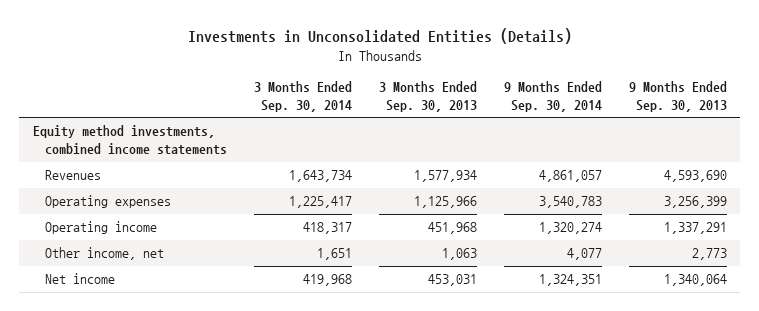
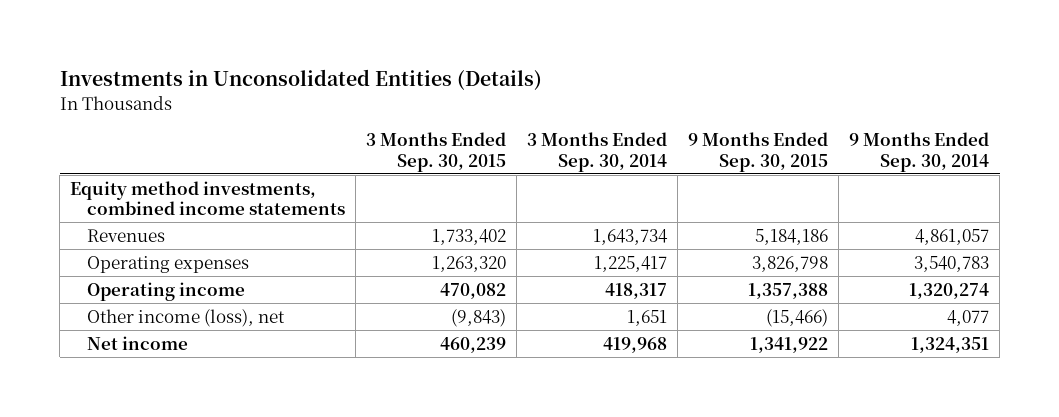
[378,80,477,112] 3 Months Ended Sep. 30, 2013 -> none
[628,80,727,112] 9 Months Ended Sep. 30, 2013 -> none
none -> [365,132,506,172] 3 Months Ended Sep. 30, 2015
none -> [687,132,828,172] 9 Months Ended Sep. 30, 2015
[44,247,164,261] Other income, net -> [86,308,285,327] Other income (loss), net

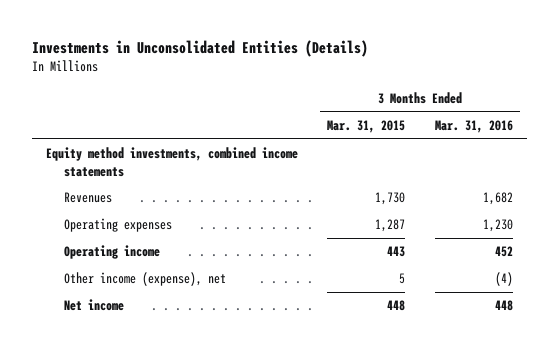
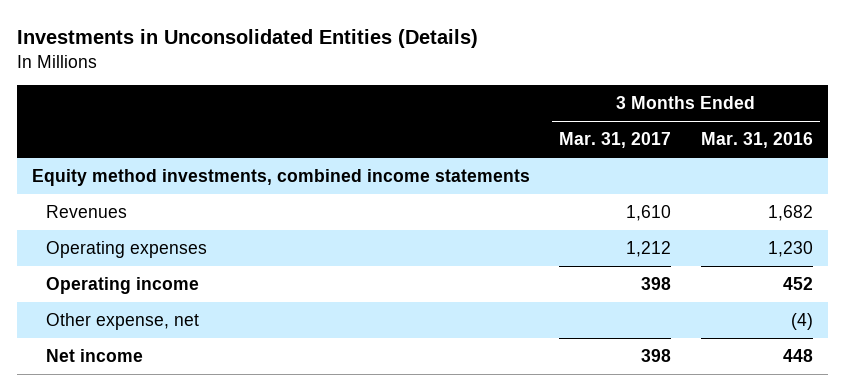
[327,119,406,133] Mar. 31, 2015 -> none
none -> [559,132,672,149] Mar. 31, 2017
[64,272,227,287] Other income (expense), net -> [46,312,200,330] Other expense, net

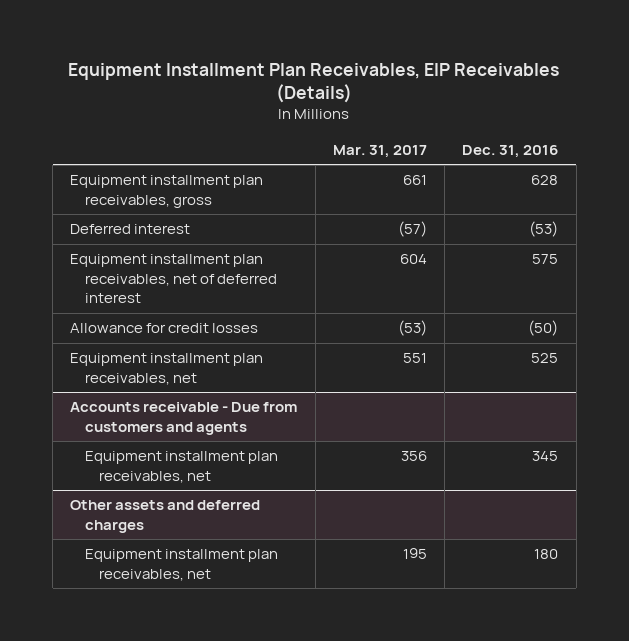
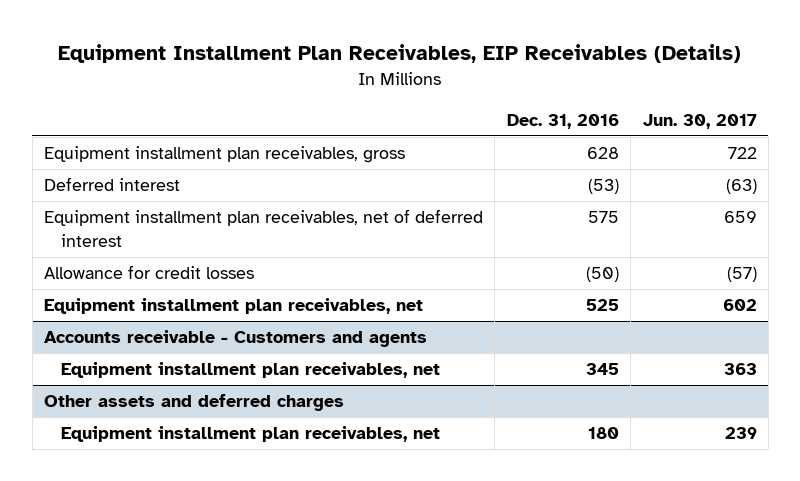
[332,144,427,158] Mar. 31, 2017 -> none
none -> [642,113,757,129] Jun. 30, 2017
[70,402,298,435] Accounts receivable - Due from customers and agents -> [43,330,427,348] Accounts receivable - Customers and agents

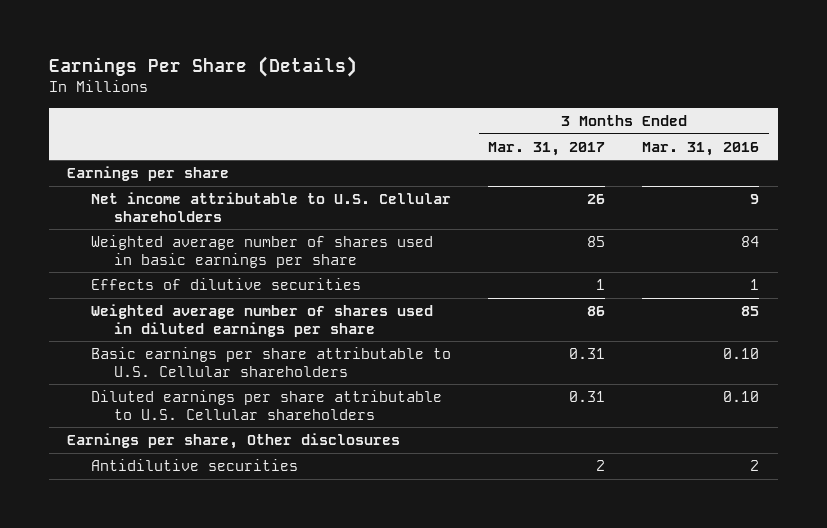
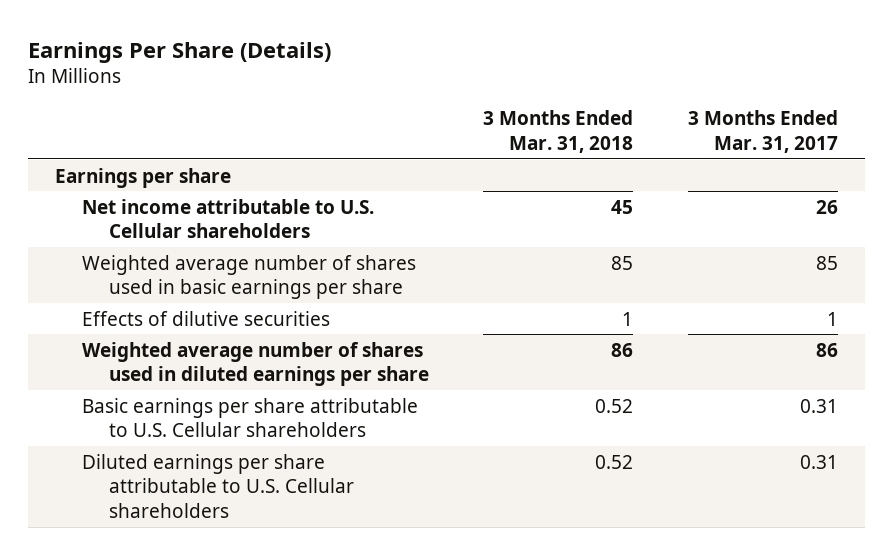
[642,141,760,156] Mar. 31, 2016 -> none
none -> [483,110,634,154] 3 Months Ended Mar. 31, 2018
[67,433,401,450] Earnings per share, Other disclosures -> none
[90,459,298,472] Antidilutive securities -> none

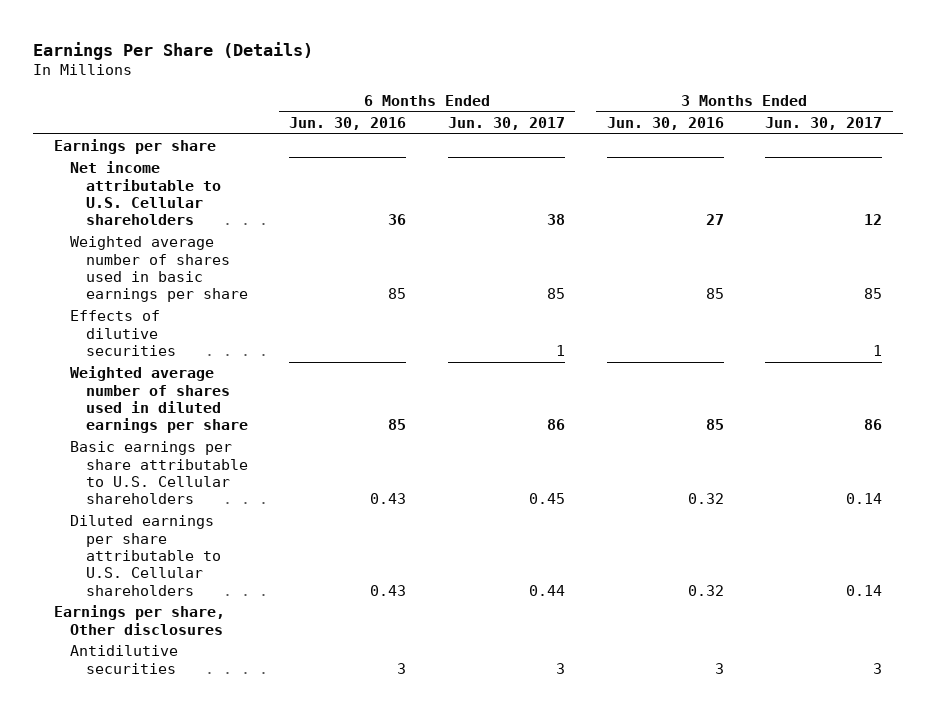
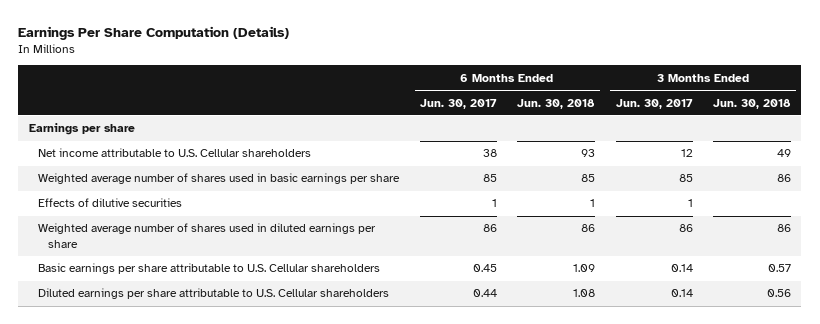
[32,41,313,60] Earnings Per Share (Details) -> [18,26,290,41] Earnings Per Share Computation (Details)
[289,117,407,131] Jun. 30, 2016 -> none
[606,117,724,131] Jun. 30, 2016 -> none
none -> [517,98,596,109] Jun. 30, 2018
none -> [712,98,791,109] Jun. 30, 2018
[53,605,225,635] Earnings per share, Other disclosures -> none
[69,645,178,674] Antidilutive securities -> none

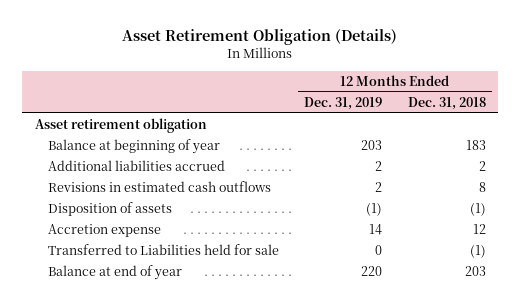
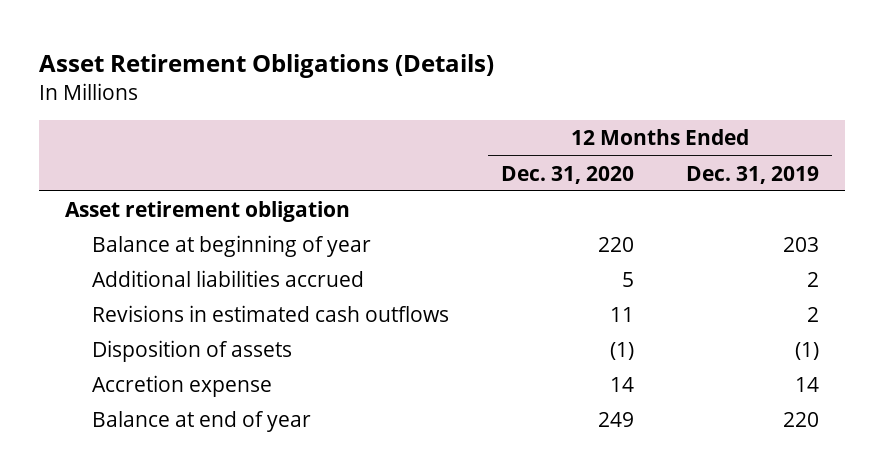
[122,29,398,46] Asset Retirement Obligation (Details) -> [39,53,495,78] Asset Retirement Obligations (Details)
[407,96,486,110] Dec. 31, 2018 -> none
none -> [500,165,634,184] Dec. 31, 2020
[48,244,280,256] Transferred to Liabilities held for sale -> none

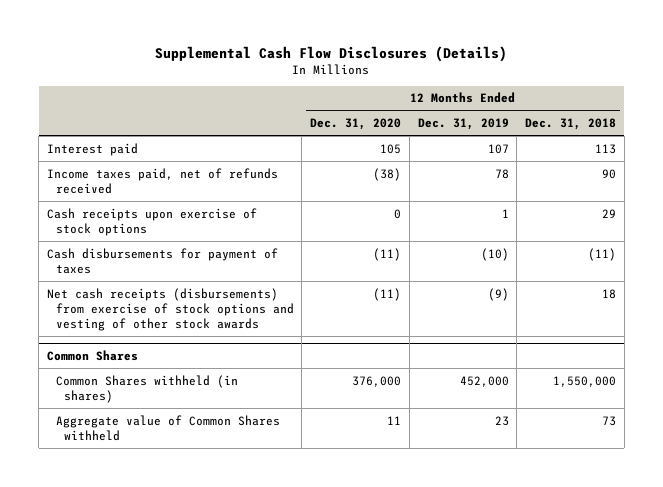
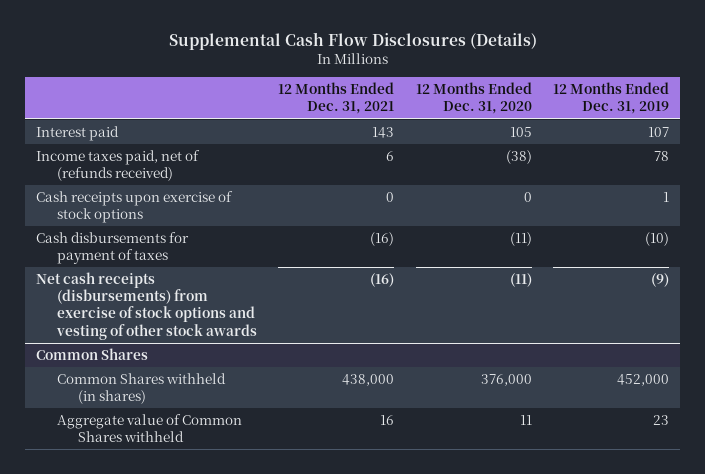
[524,117,616,130] Dec. 31, 2018 -> none
none -> [278,82,395,115] 12 Months Ended Dec. 31, 2021
[47,167,279,194] Income taxes paid, net of refunds received -> [35,149,200,182] Income taxes paid, net of (refunds received)

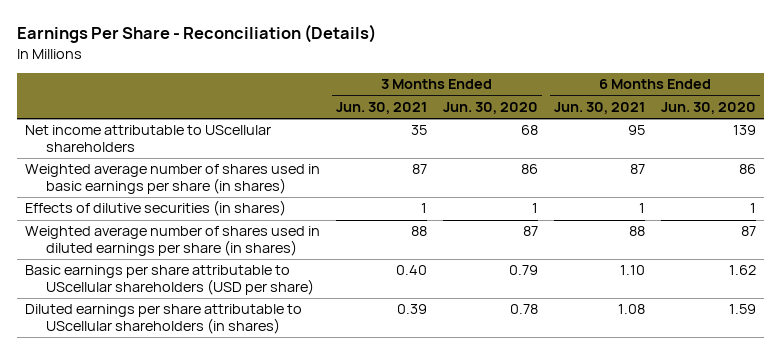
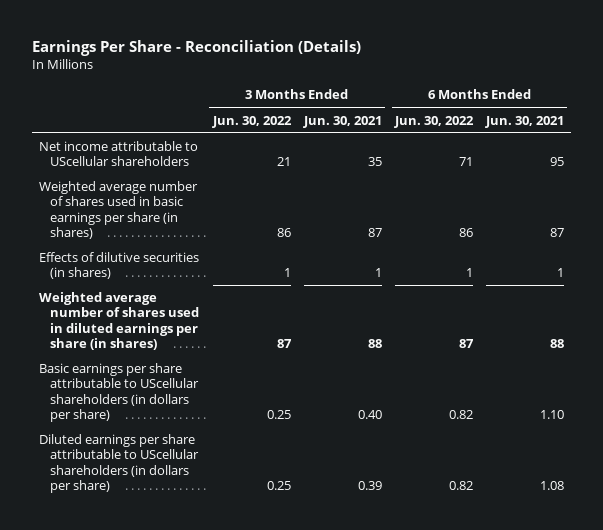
[443,102,539,115] Jun. 30, 2020 -> none
[661,102,757,115] Jun. 30, 2020 -> none
none -> [211,115,292,128] Jun. 30, 2022
none -> [393,115,474,128] Jun. 30, 2022
[25,265,314,296] Basic earnings per share attributable to UScellular shareholders (USD per share) -> [38,363,200,422] Basic earnings per share attributable to UScellular shareholders (in dollars per share)
[25,304,303,335] Diluted earnings per share attributable to UScellular shareholders (in shares) -> [38,434,200,493] Diluted earnings per share attributable to UScellular shareholders (in dollars per share)

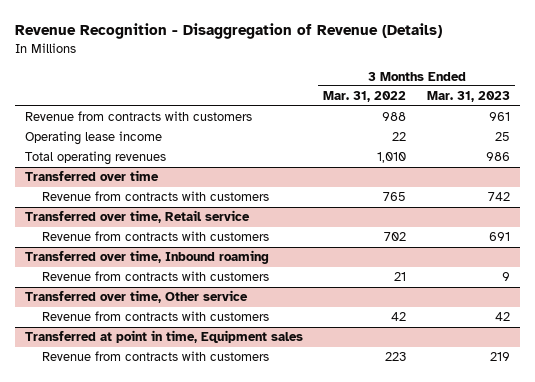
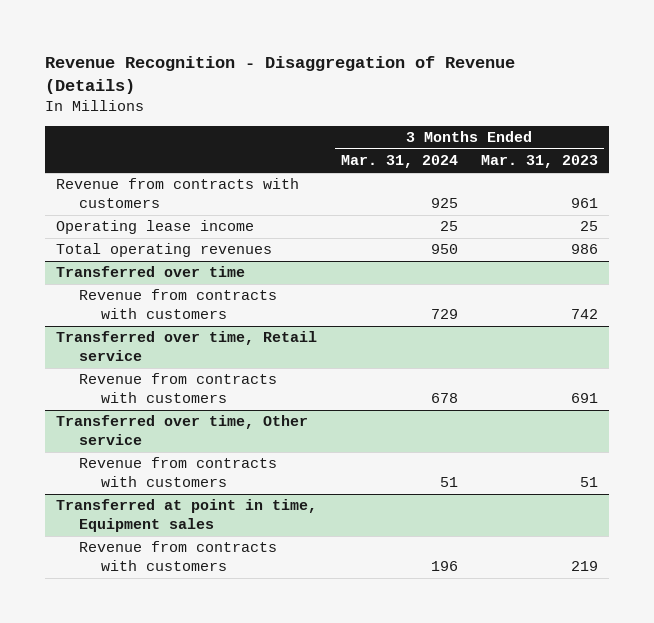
[323,91,407,103] Mar. 31, 2022 -> none
none -> [340,155,458,169] Mar. 31, 2024
[24,250,269,265] Transferred over time, Inbound roaming -> none
[42,271,270,282] Revenue from contracts with customers -> none
[494,312,510,322] 42 -> [579,477,598,488] 51

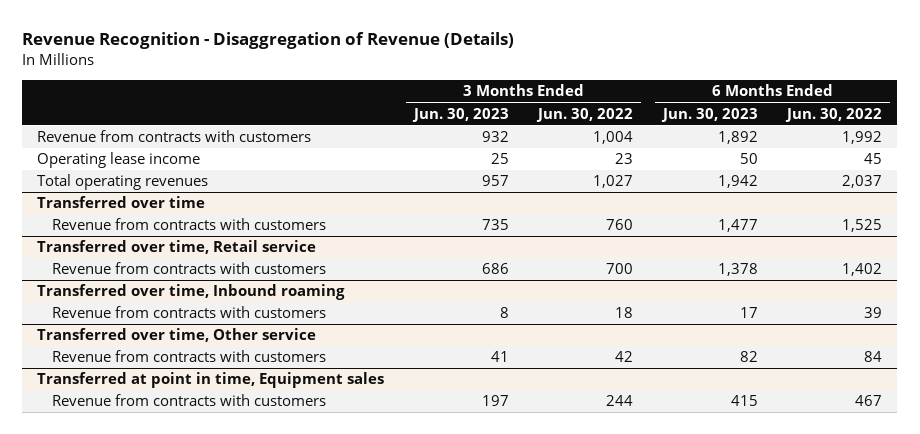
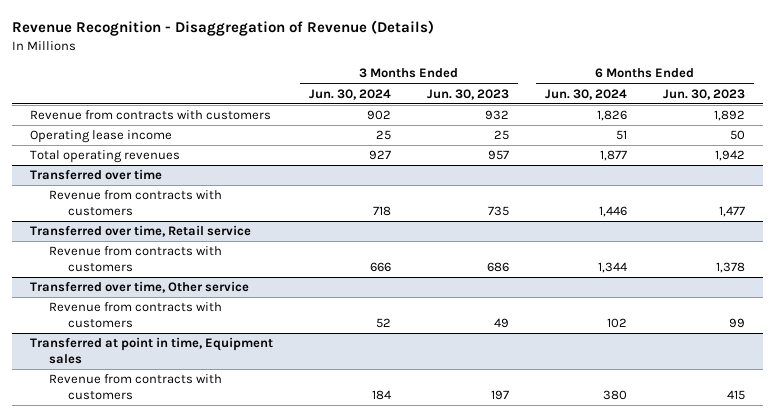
[536,107,634,122] Jun. 30, 2022 -> none
[785,107,883,122] Jun. 30, 2022 -> none
none -> [308,88,391,100] Jun. 30, 2024
none -> [544,88,627,100] Jun. 30, 2024
[37,284,346,301] Transferred over time, Inbound roaming -> none
[51,306,326,319] Revenue from contracts with customers -> none
[490,351,509,363] 41 -> [493,317,509,328] 49
[739,351,758,363] 82 -> [728,317,745,328] 99

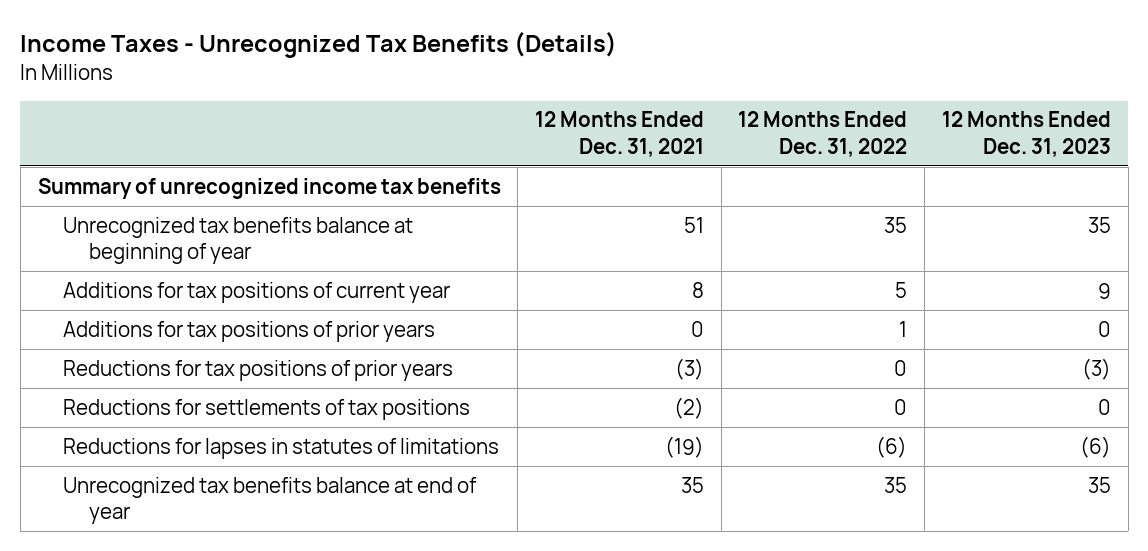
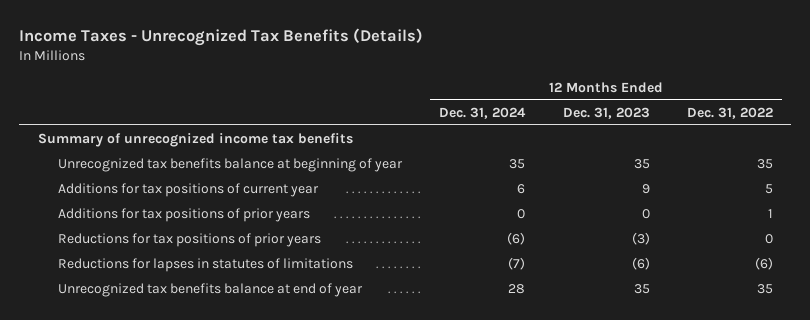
[535,111,705,157] 12 Months Ended Dec. 31, 2021 -> none
none -> [439,106,527,119] Dec. 31, 2024
[63,398,471,420] Reductions for settlements of tax positions -> none

